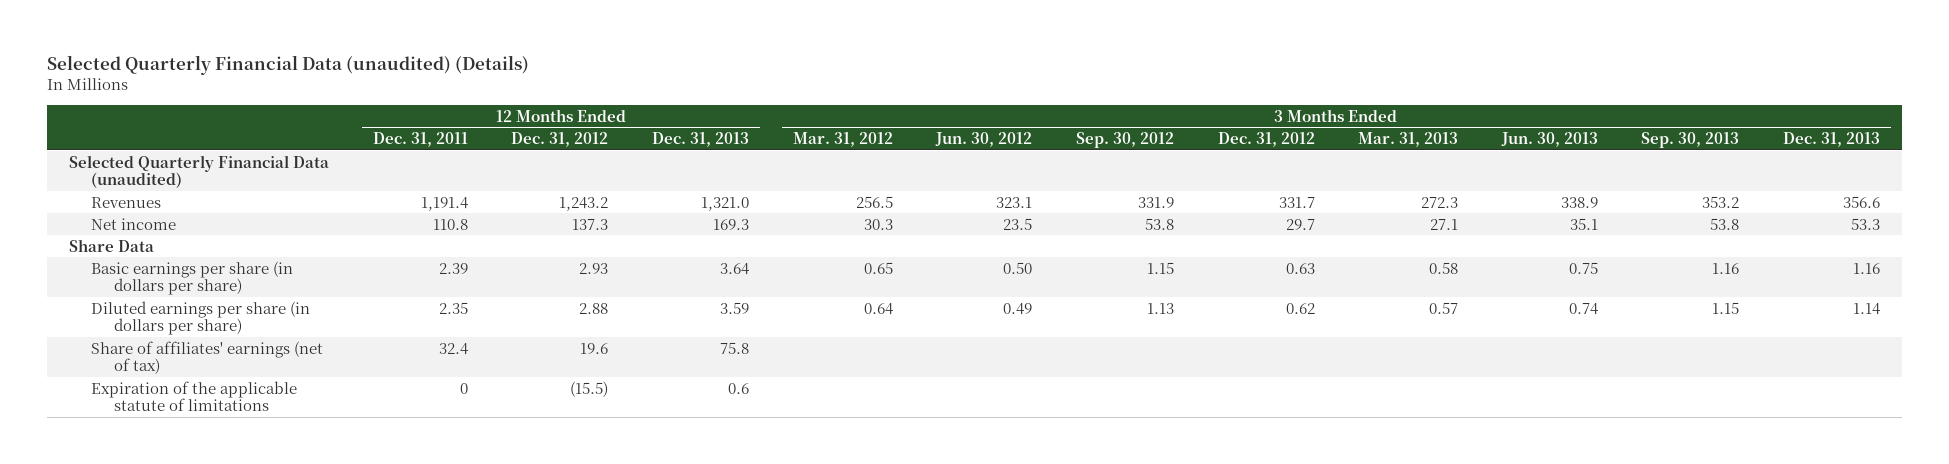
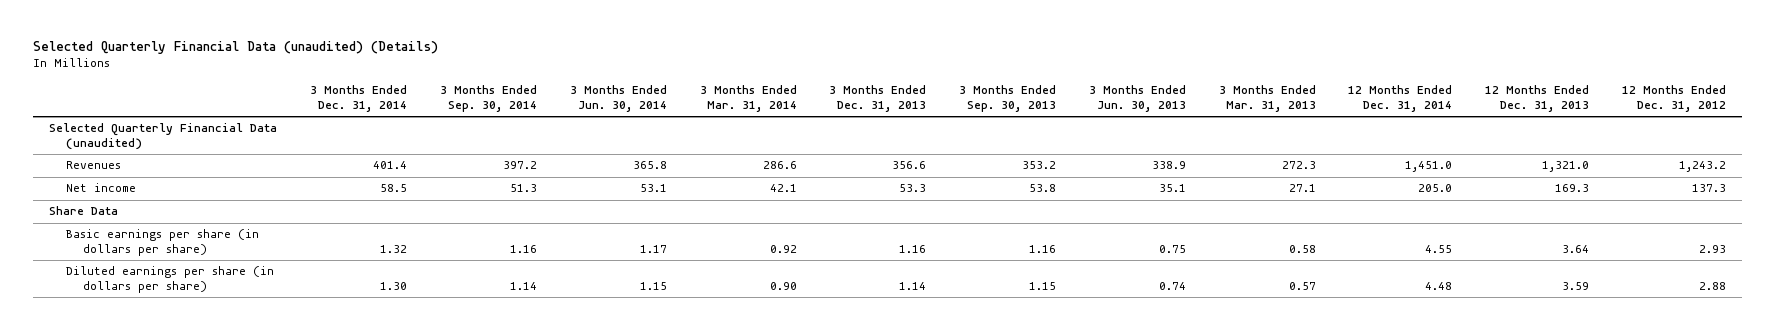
[372,132,468,148] Dec. 31, 2011 -> none
[792,132,893,148] Mar. 31, 2012 -> none
[935,132,1033,148] Jun. 30, 2012 -> none
[1075,132,1174,149] Sep. 30, 2012 -> none
[1217,132,1315,148] Dec. 31, 2012 -> none
none -> [310,85,408,112] 3 Months Ended Dec. 31, 2014
none -> [439,85,537,112] 3 Months Ended Sep. 30, 2014
none -> [569,85,667,112] 3 Months Ended Jun. 30, 2014
none -> [699,85,797,112] 3 Months Ended Mar. 31, 2014
none -> [1348,85,1453,112] 12 Months Ended Dec. 31, 2014
[91,340,324,374] Share of affiliates' earnings (net of tax) -> none
[91,380,298,411] Expiration of the applicable statute of limitations -> none

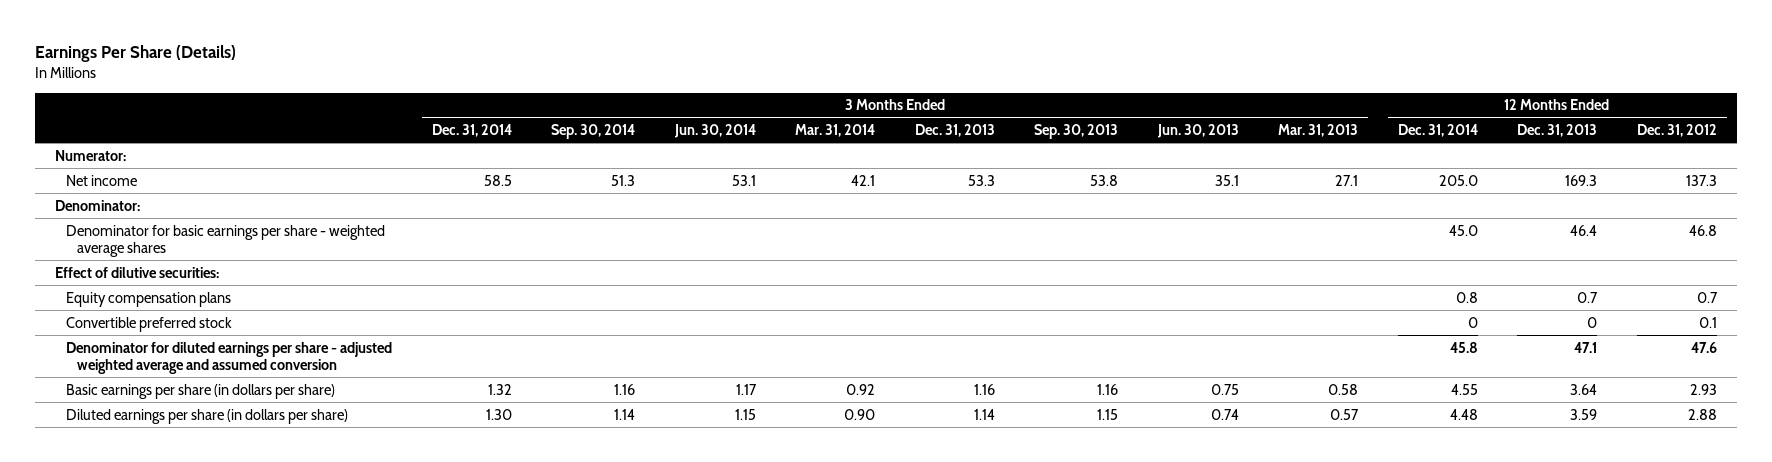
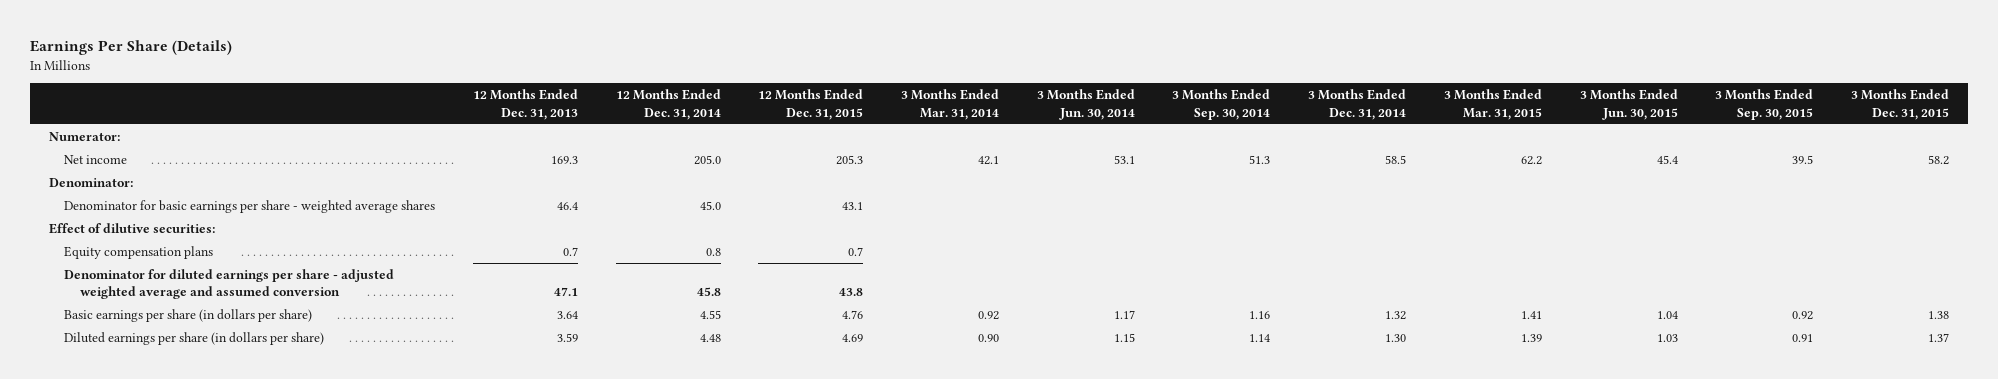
[914,124,995,138] Dec. 31, 2013 -> none
[1034,124,1119,140] Sep. 30, 2013 -> none
[1156,124,1239,139] Jun. 30, 2013 -> none
[1278,124,1359,138] Mar. 31, 2013 -> none
[1637,124,1718,138] Dec. 31, 2012 -> none
none -> [758,89,864,120] 12 Months Ended Dec. 31, 2015
none -> [1443,89,1542,120] 3 Months Ended Mar. 31, 2015
none -> [1579,89,1678,120] 3 Months Ended Jun. 30, 2015
none -> [1715,89,1814,120] 3 Months Ended Sep. 30, 2015
none -> [1850,89,1949,120] 3 Months Ended Dec. 31, 2015
[66,316,233,332] Convertible preferred stock -> none

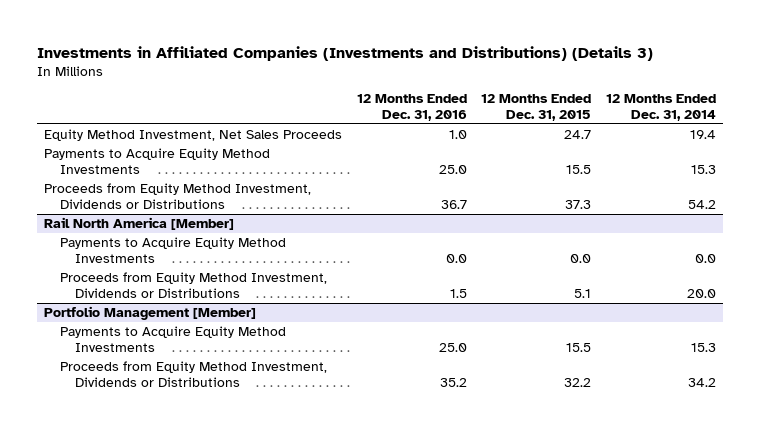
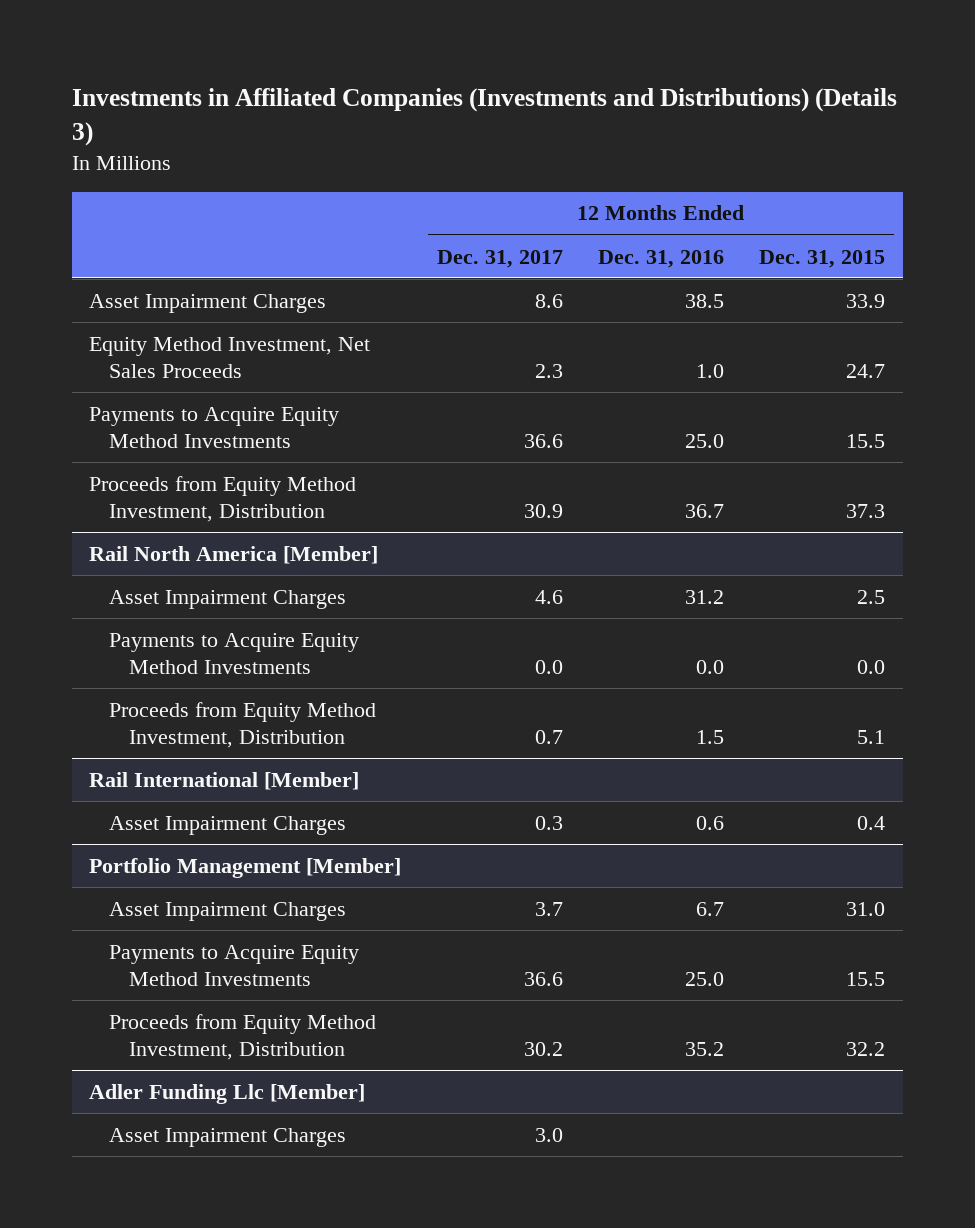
[605,94,716,121] 12 Months Ended Dec. 31, 2014 -> none
none -> [436,249,563,268] Dec. 31, 2017
none -> [89,293,327,313] Asset Impairment Charges
[44,183,312,209] Proceeds from Equity Method Investment, Dividends or Distributions -> [89,475,357,522] Proceeds from Equity Method Investment, Distribution
none -> [108,589,346,609] Asset Impairment Charges
[59,272,327,298] Proceeds from Equity Method Investment, Dividends or Distributions -> [108,701,376,748] Proceeds from Equity Method Investment, Distribution
none -> [89,771,360,790] Rail International [Member]
none -> [108,815,346,835] Asset Impairment Charges
none -> [108,901,346,921] Asset Impairment Charges
[59,361,327,387] Proceeds from Equity Method Investment, Dividends or Distributions -> [108,1013,376,1060] Proceeds from Equity Method Investment, Distribution
none -> [89,1083,366,1104] Adler Funding Llc [Member]
none -> [108,1127,346,1147] Asset Impairment Charges

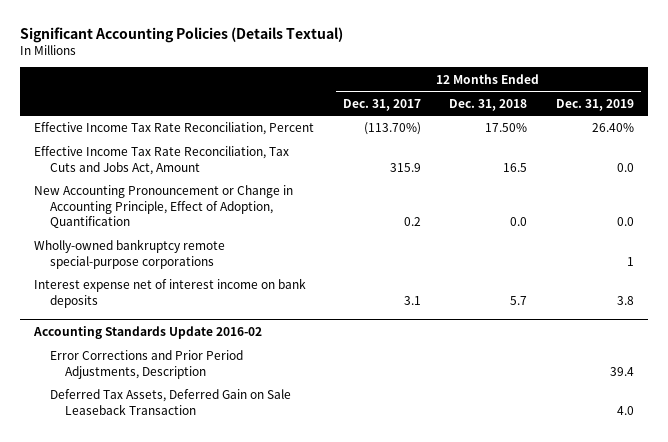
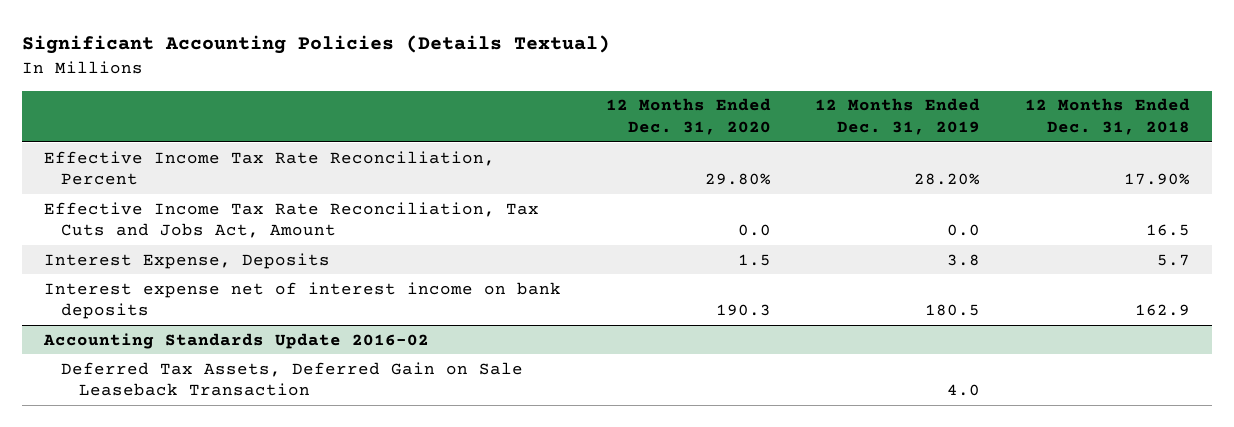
[342,98,421,111] Dec. 31, 2017 -> none
none -> [605,98,771,136] 12 Months Ended Dec. 31, 2020
[485,123,528,133] 17.50% -> [1123,173,1190,186] 17.90%
[591,123,634,133] 26.40% -> [914,173,981,186] 28.20%
[34,185,294,229] New Accounting Pronouncement or Change in Accounting Principle, Effect of Adoption, Quantification -> none
[34,239,226,269] Wholly-owned bankruptcy remote special-purpose corporations -> none
none -> [44,252,331,269] Interest Expense, Deposits
[510,295,528,305] 5.7 -> [1134,304,1190,317] 162.9
[616,295,634,305] 3.8 -> [925,304,981,317] 180.5
[49,350,243,379] Error Corrections and Prior Period Adjustments, Description -> none

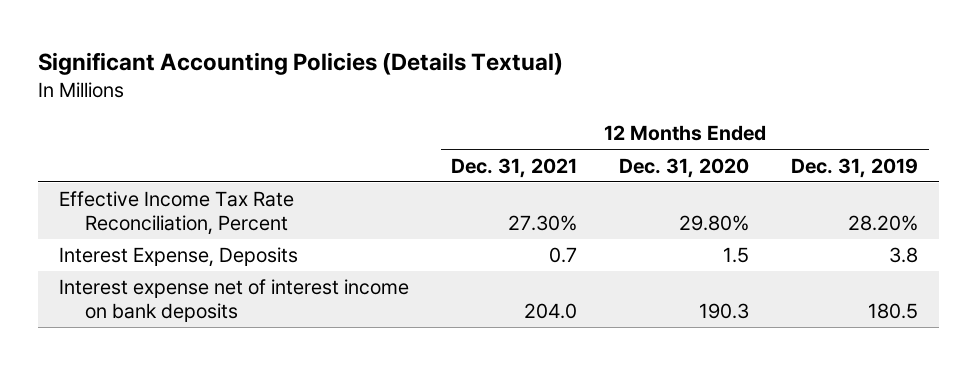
[1024,98,1190,136] 12 Months Ended Dec. 31, 2018 -> none
none -> [451,157,578,178] Dec. 31, 2021
[44,201,540,239] Effective Income Tax Rate Reconciliation, Tax Cuts and Jobs Act, Amount -> none
[43,332,430,349] Accounting Standards Update 2016-02 -> none
[61,361,524,397] Deferred Tax Assets, Deferred Gain on Sale Leaseback Transaction -> none

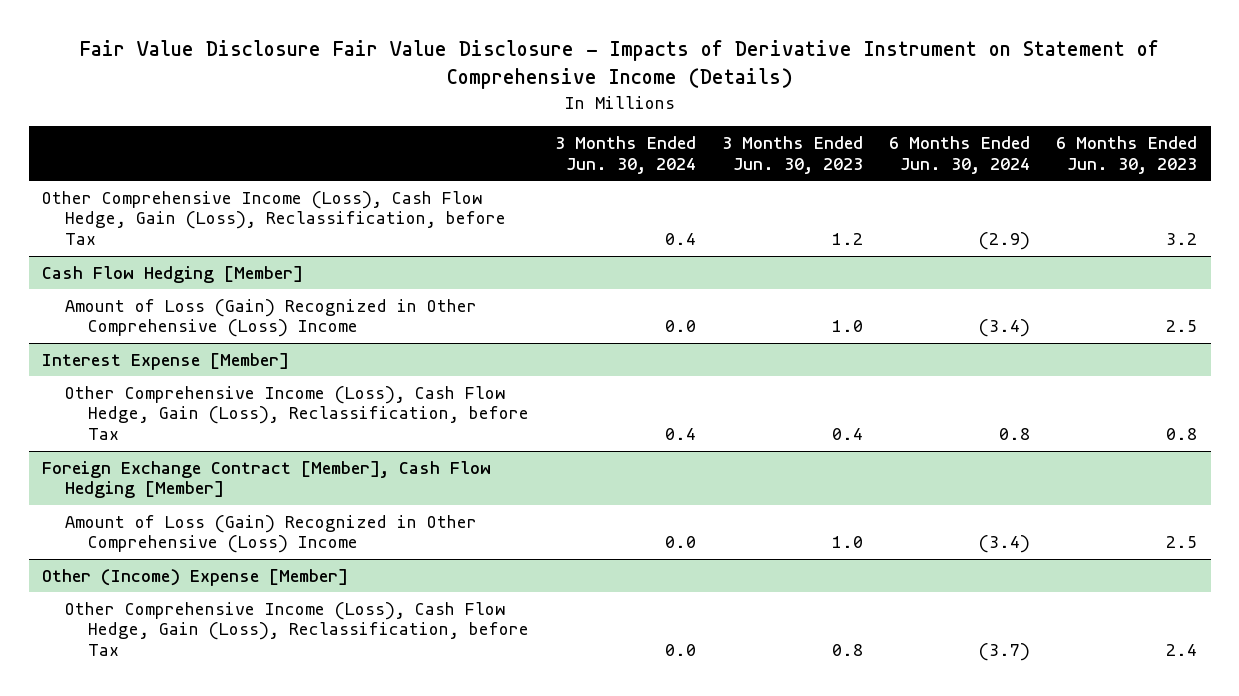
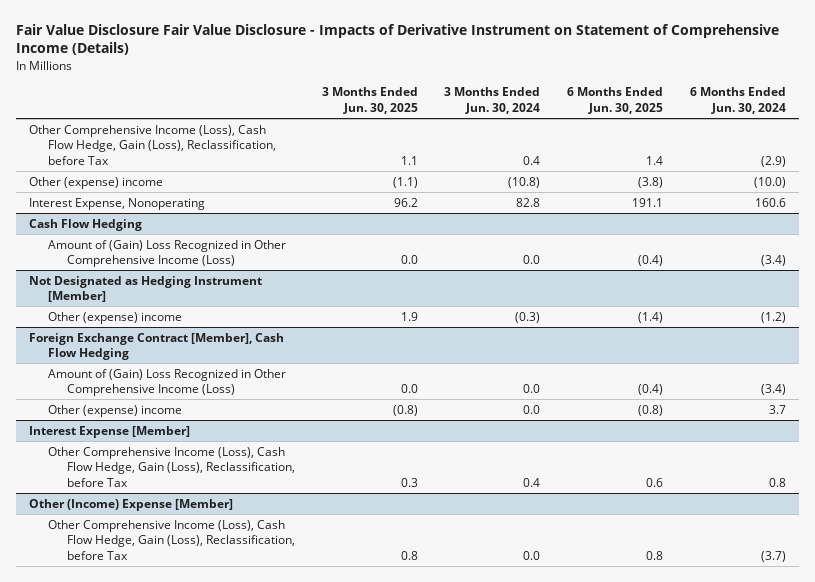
[722,136,864,174] 3 Months Ended Jun. 30, 2023 -> none
[1056,136,1198,174] 6 Months Ended Jun. 30, 2023 -> none
none -> [321,87,418,114] 3 Months Ended Jun. 30, 2025
none -> [567,87,664,114] 6 Months Ended Jun. 30, 2025
none -> [29,176,164,189] Other (expense) income
none -> [29,197,206,210] Interest Expense, Nonoperating
[41,265,303,283] Cash Flow Hedging [Member] -> [29,218,143,231] Cash Flow Hedging
[64,298,477,338] Amount of Loss (Gain) Recognized in Other Comprehensive (Loss) Income -> [48,239,287,268] Amount of (Gain) Loss Recognized in Other Comprehensive Income (Loss)
none -> [29,275,263,303] Not Designated as Hedging Instrument [Member]
none -> [48,311,183,324] Other (expense) income
none -> [29,332,285,361] Foreign Exchange Contract [Member], Cash Flow Hedging
none -> [48,368,287,397] Amount of (Gain) Loss Recognized in Other Comprehensive Income (Loss)
none -> [48,404,183,417] Other (expense) income
[41,460,491,499] Foreign Exchange Contract [Member], Cash Flow Hedging [Member] -> none
[64,514,477,554] Amount of Loss (Gain) Recognized in Other Comprehensive (Loss) Income -> none

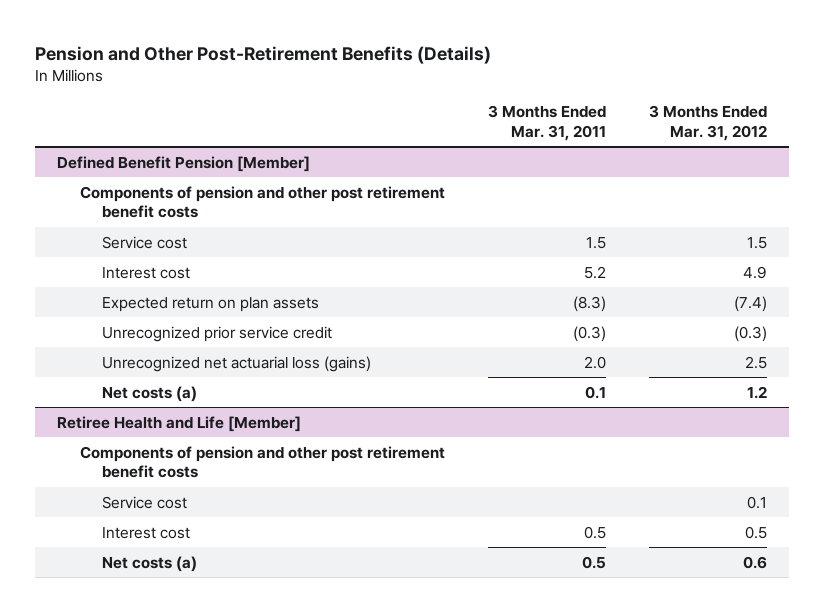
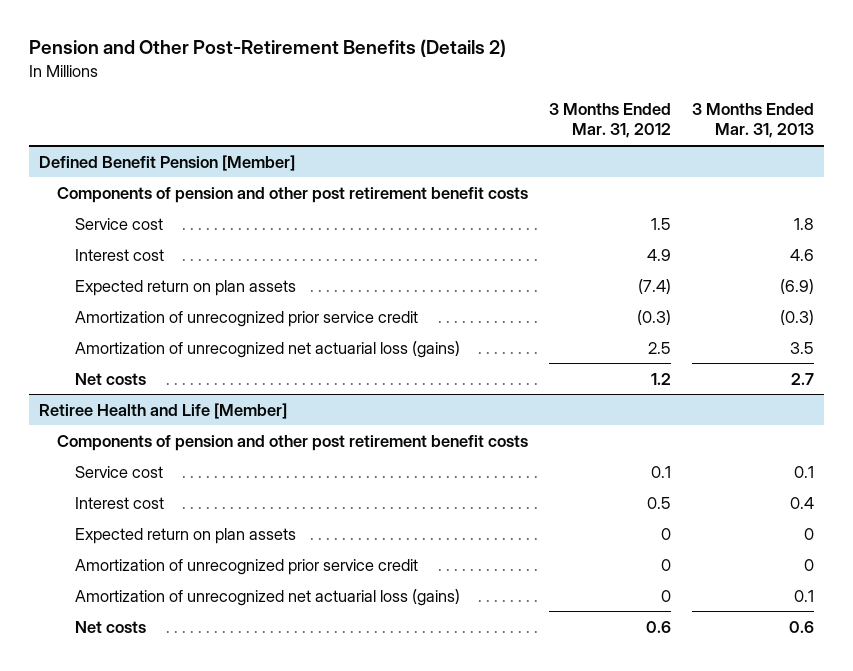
[35,45,492,64] Pension and Other Post-Retirement Benefits (Details) -> [28,39,506,58] Pension and Other Post-Retirement Benefits (Details 2)
[487,105,606,141] 3 Months Ended Mar. 31, 2011 -> none
none -> [691,102,814,139] 3 Months Ended Mar. 31, 2013
[101,325,332,342] Unrecognized prior service credit -> [74,310,418,327] Amortization of unrecognized prior service credit
[101,355,371,372] Unrecognized net actuarial loss (gains) -> [74,340,460,358] Amortization of unrecognized net actuarial loss (gains)
[101,385,197,402] Net costs (a) -> [74,372,146,385] Net costs
none -> [74,527,296,544] Expected return on plan assets
none -> [74,558,418,575] Amortization of unrecognized prior service credit
none -> [74,588,460,606] Amortization of unrecognized net actuarial loss (gains)
[101,555,197,572] Net costs (a) -> [74,620,146,633] Net costs

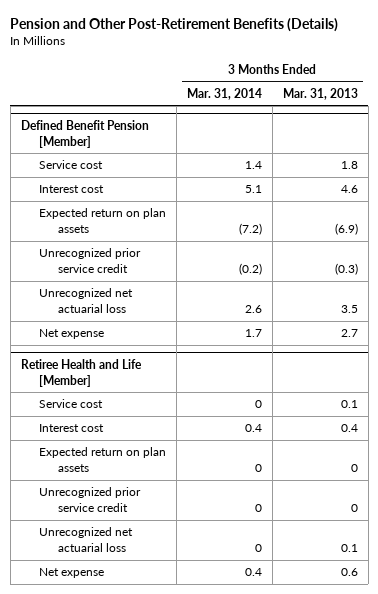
[28,39,506,58] Pension and Other Post-Retirement Benefits (Details 2) -> [10,18,339,33] Pension and Other Post-Retirement Benefits (Details)
[548,102,671,139] 3 Months Ended Mar. 31, 2012 -> none
none -> [187,87,263,100] Mar. 31, 2014
[56,186,528,203] Components of pension and other post retirement benefit costs -> none
[74,310,418,327] Amortization of unrecognized prior service credit -> [39,248,142,273] Unrecognized prior service credit
[74,340,460,358] Amortization of unrecognized net actuarial loss (gains) -> [39,288,134,313] Unrecognized net actuarial loss
[74,372,146,385] Net costs -> [39,329,105,340] Net expense
[56,434,528,451] Components of pension and other post retirement benefit costs -> none
[74,558,418,575] Amortization of unrecognized prior service credit -> [39,487,142,512] Unrecognized prior service credit
[74,588,460,606] Amortization of unrecognized net actuarial loss (gains) -> [39,527,134,552] Unrecognized net actuarial loss
[74,620,146,633] Net costs -> [39,568,105,579] Net expense

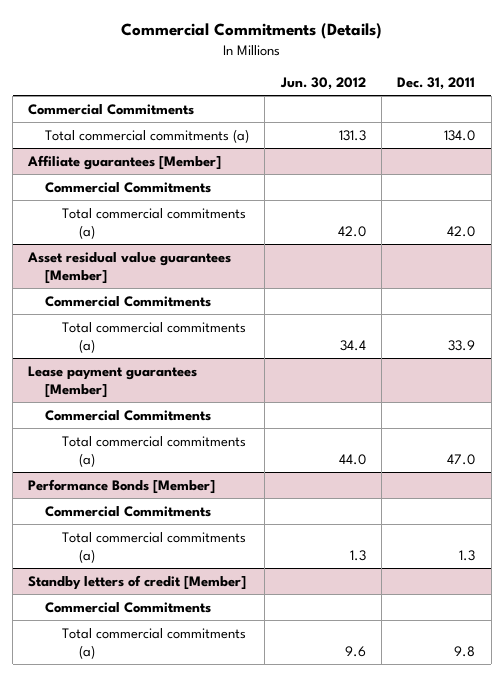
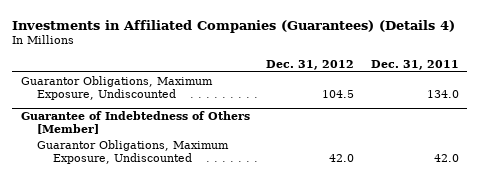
[120,23,382,40] Commercial Commitments (Details) -> [12,19,456,33] Investments in Affiliated Companies (Guarantees) (Details 4)
[279,77,366,91] Jun. 30, 2012 -> none
none -> [266,59,355,70] Dec. 31, 2012
[28,103,195,115] Commercial Commitments -> none
[27,154,222,170] Affiliate guarantees [Member] -> none
[45,181,212,193] Commercial Commitments -> none
[27,251,232,285] Asset residual value guarantees [Member] -> none
[45,295,212,307] Commercial Commitments -> none
[61,321,246,354] Total commercial commitments (a) -> none
[28,365,198,399] Lease payment guarantees [Member] -> none
[45,409,212,421] Commercial Commitments -> none
[61,435,246,468] Total commercial commitments (a) -> none
[28,478,216,494] Performance Bonds [Member] -> none
[45,505,212,517] Commercial Commitments -> none
[61,531,246,564] Total commercial commitments (a) -> none
[28,574,247,590] Standby letters of credit [Member] -> none
[45,601,212,613] Commercial Commitments -> none
[61,627,246,660] Total commercial commitments (a) -> none
[45,128,250,143] Total commercial commitments (a) -> [20,76,213,100] Guarantor Obligations, Maximum Exposure, Undiscounted
none -> [20,111,250,135] Guarantee of Indebtedness of Others [Member]
[61,207,246,240] Total commercial commitments (a) -> [36,140,229,164] Guarantor Obligations, Maximum Exposure, Undiscounted

